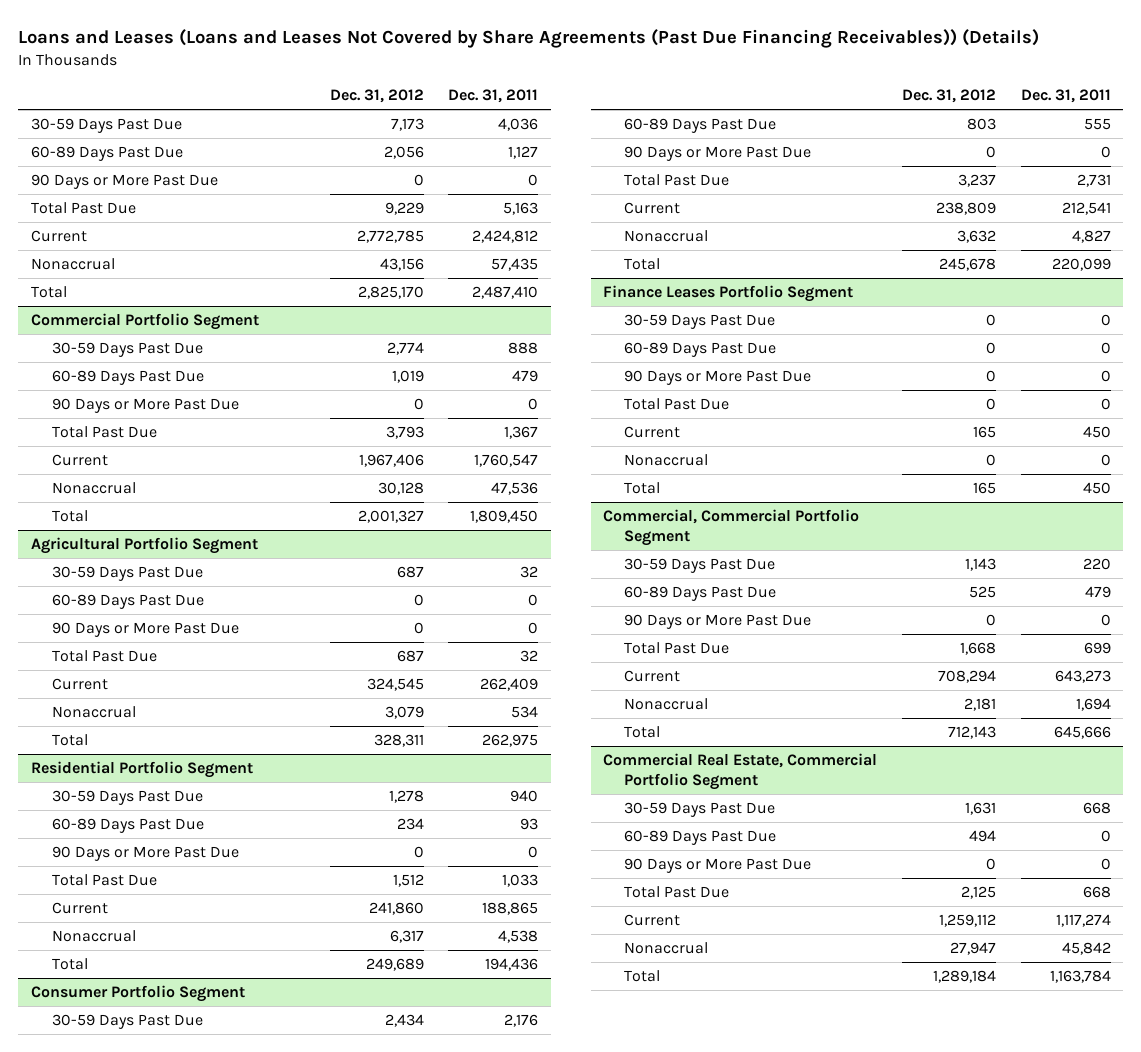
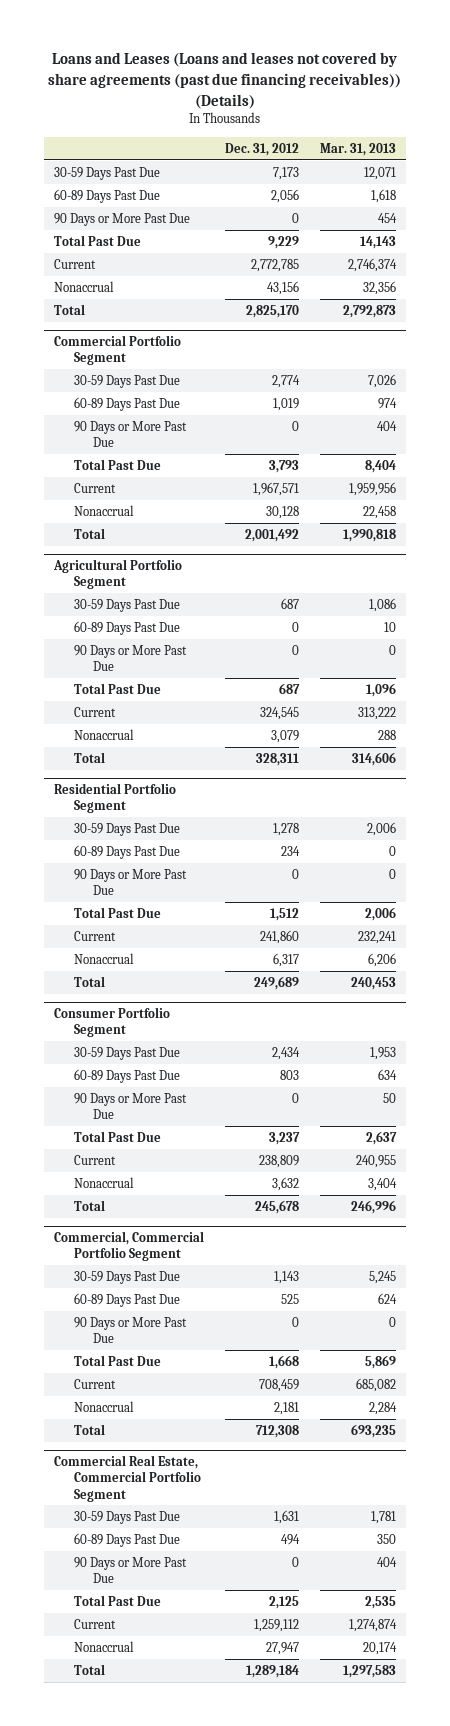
[18,29,1040,49] Loans and Leases (Loans and Leases Not Covered by Share Agreements (Past Due Financing Receivables)) (Details) -> [48,52,402,109] Loans and Leases (Loans and leases not covered by share agreements (past due financing receivables)) (Details)
[448,88,539,103] Dec. 31, 2011 -> none
none -> [319,142,396,156] Mar. 31, 2013
[358,454,424,468] 1,967,406 -> [253,481,300,496] 1,967,571
[357,510,424,524] 2,001,327 -> [245,528,300,542] 2,001,492
[603,285,854,303] Finance Leases Portfolio Segment -> none
[624,314,776,330] 30-59 Days Past Due -> none
[624,342,777,358] 60-89 Days Past Due -> none
[624,370,812,386] 90 Days or More Past Due -> none
[624,398,730,411] Total Past Due -> none
[624,426,681,439] Current -> none
[624,454,709,467] Nonaccrual -> none
[624,482,661,495] Total -> none
[937,670,996,684] 708,294 -> [259,1378,300,1392] 708,459
[947,726,996,740] 712,143 -> [256,1424,300,1438] 712,308

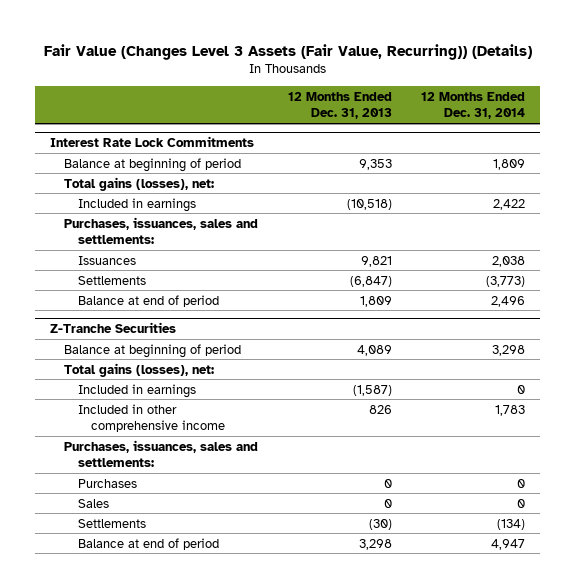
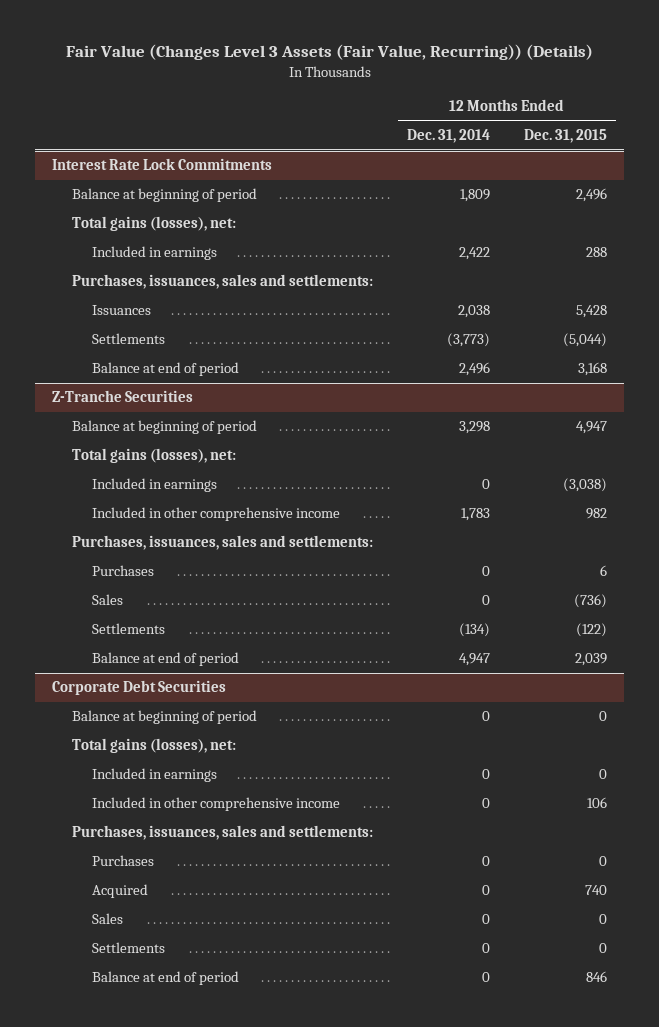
[287,91,392,120] 12 Months Ended Dec. 31, 2013 -> none
none -> [524,129,608,144] Dec. 31, 2015
none -> [51,680,226,696] Corporate Debt Securities
none -> [71,710,257,725] Balance at beginning of period
none -> [71,738,236,754] Total gains (losses), net:
none -> [91,768,217,783] Included in earnings
none -> [91,797,340,812] Included in other comprehensive income
none -> [71,825,373,841] Purchases, issuances, sales and settlements:
none -> [91,855,154,867] Purchases
none -> [91,884,148,899] Acquired
none -> [91,913,123,925] Sales
none -> [91,942,165,954] Settlements
none -> [91,971,239,986] Balance at end of period

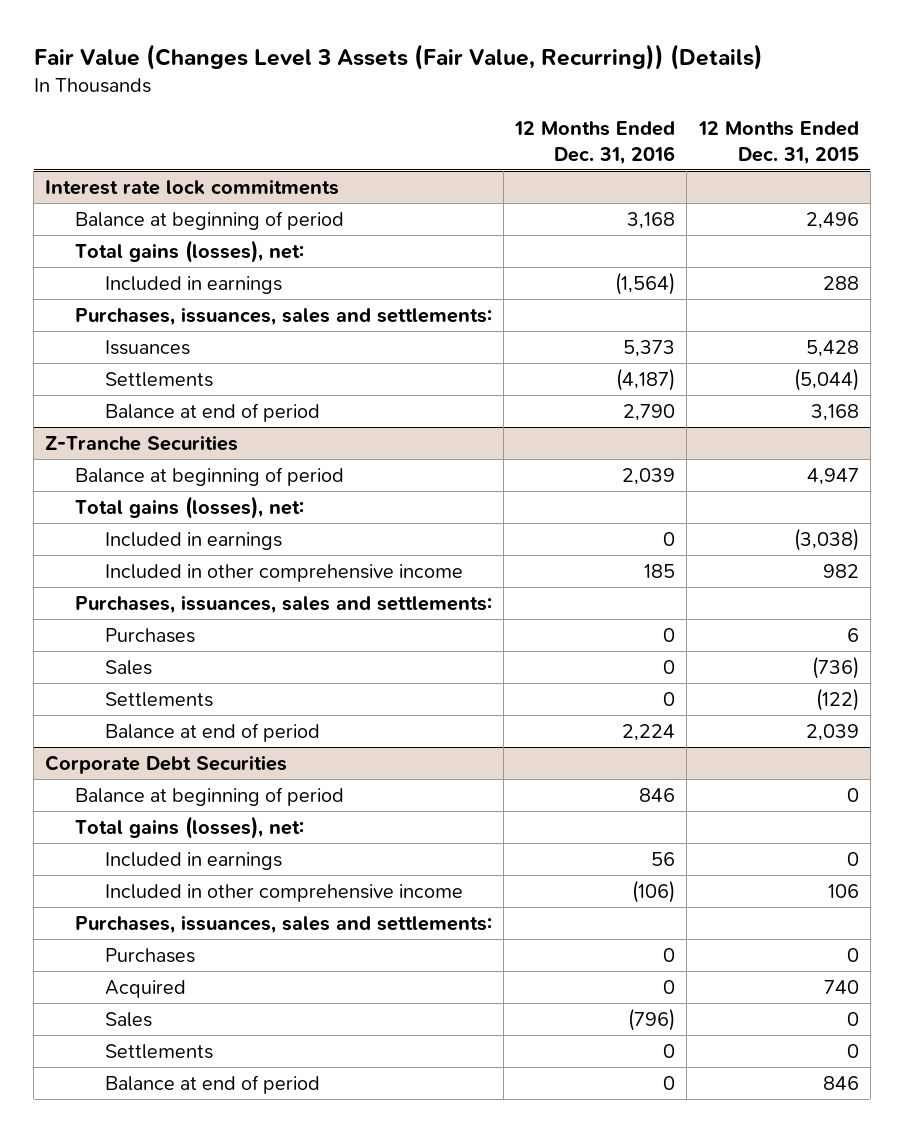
[406,129,490,144] Dec. 31, 2014 -> none
none -> [514,121,676,165] 12 Months Ended Dec. 31, 2016
[51,158,272,171] Interest Rate Lock Commitments -> [45,179,340,196] Interest rate lock commitments

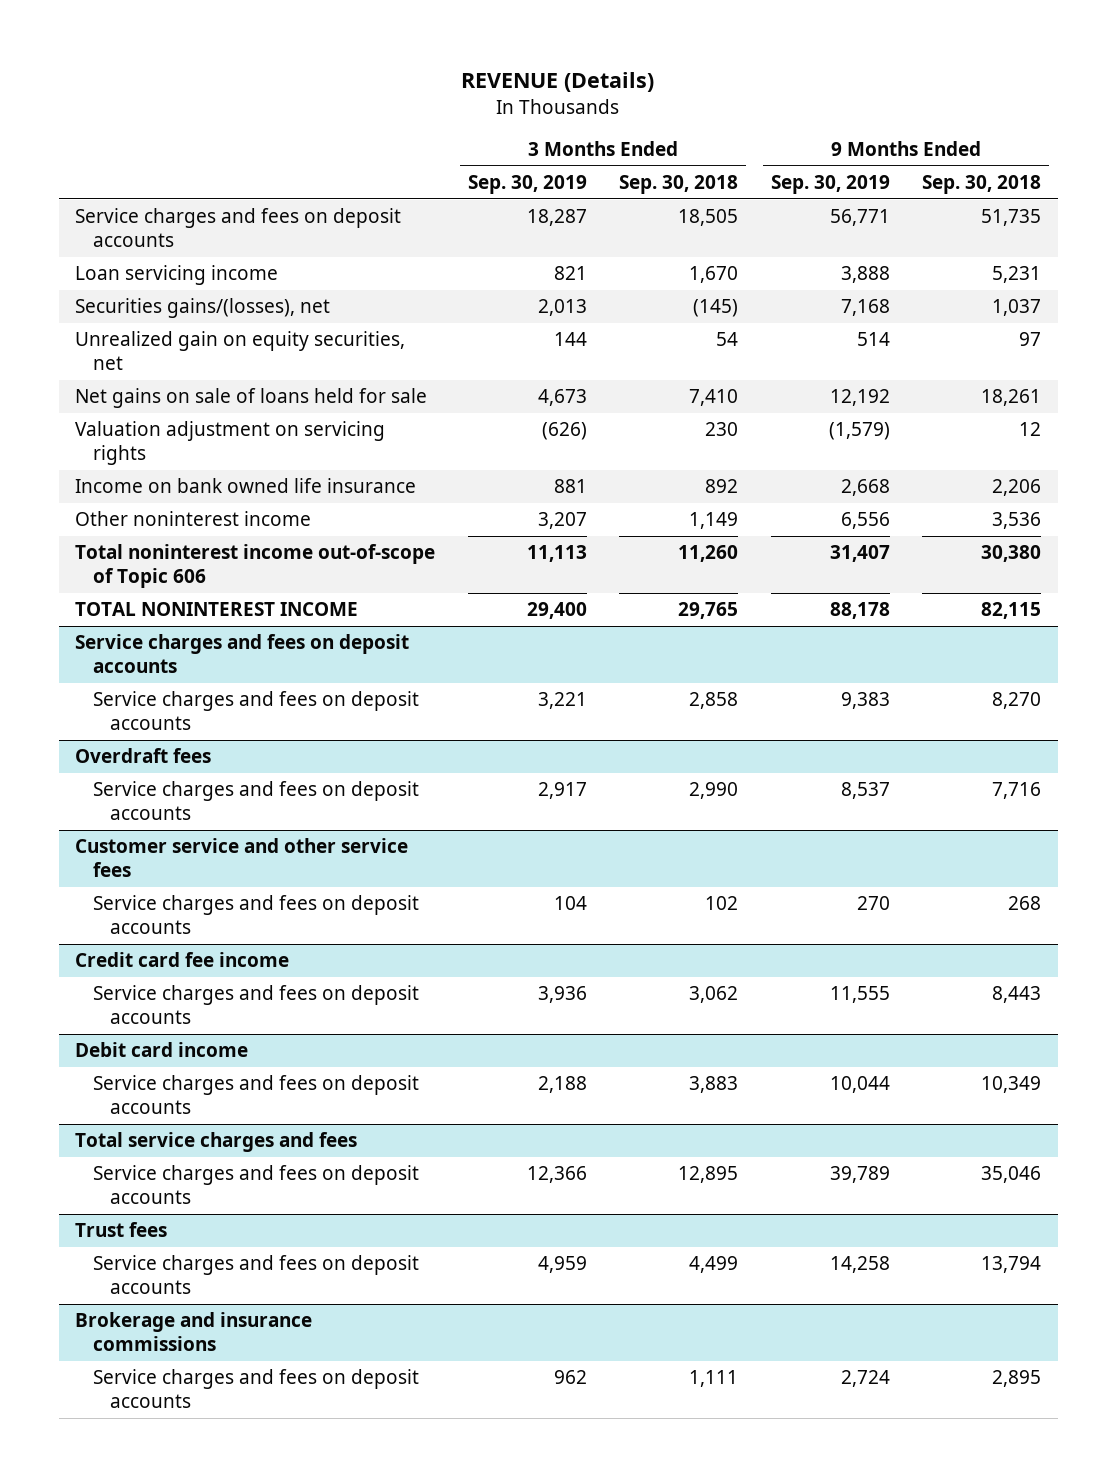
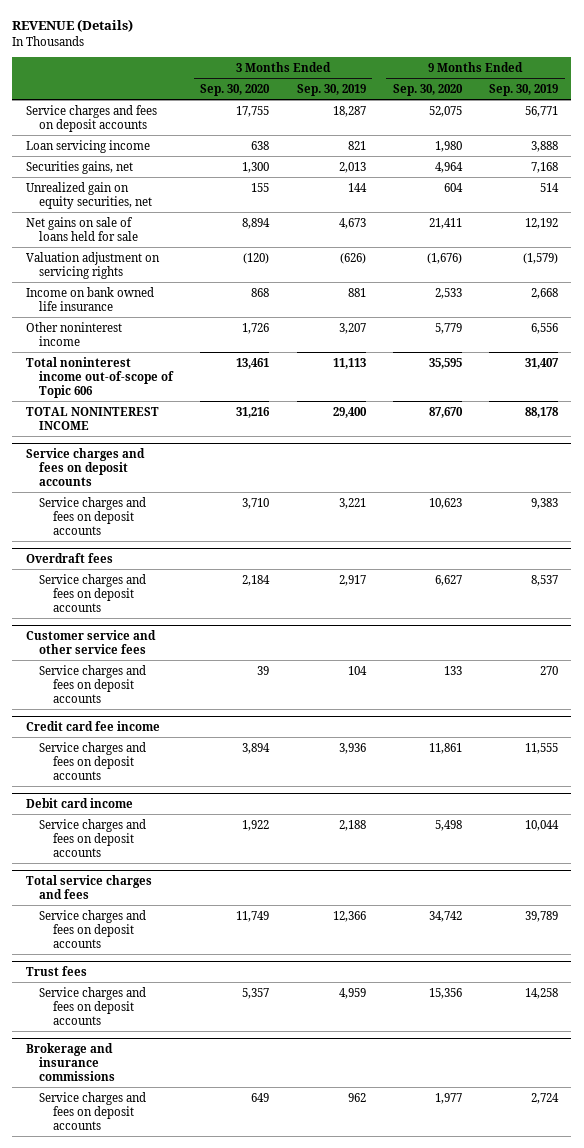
[619,175,739,195] Sep. 30, 2018 -> none
[922,175,1042,195] Sep. 30, 2018 -> none
none -> [200,83,271,96] Sep. 30, 2020
none -> [392,83,463,96] Sep. 30, 2020
[75,298,331,319] Securities gains/(losses), net -> [25,160,133,174] Securities gains, net

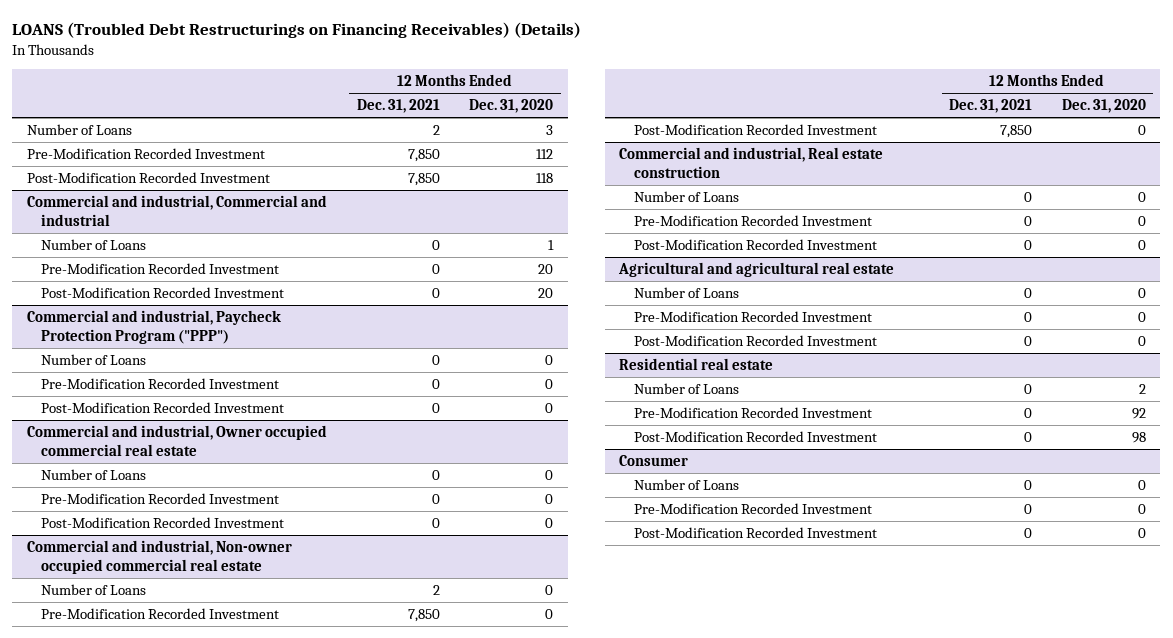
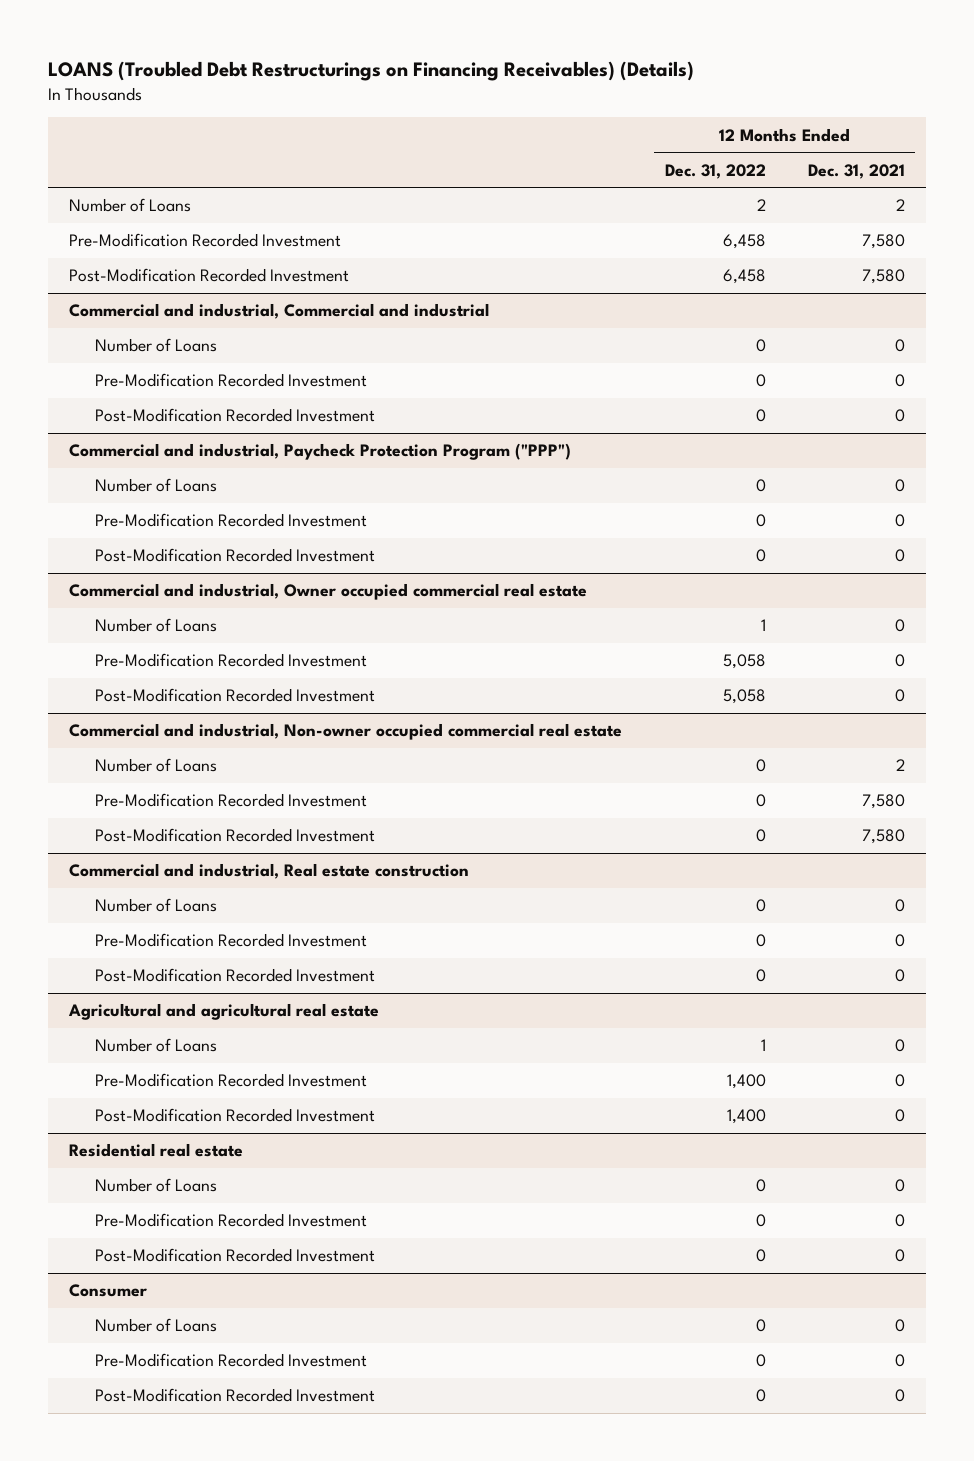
[469,99,554,114] Dec. 31, 2020 -> none
none -> [664,163,766,179] Dec. 31, 2022
[407,148,440,162] 7,850 -> [861,234,905,250] 7,580
[407,172,440,186] 7,850 -> [861,269,905,285] 7,580
[407,608,440,622] 7,850 -> [861,794,905,810] 7,580
[999,124,1032,138] 7,850 -> [861,829,905,845] 7,580

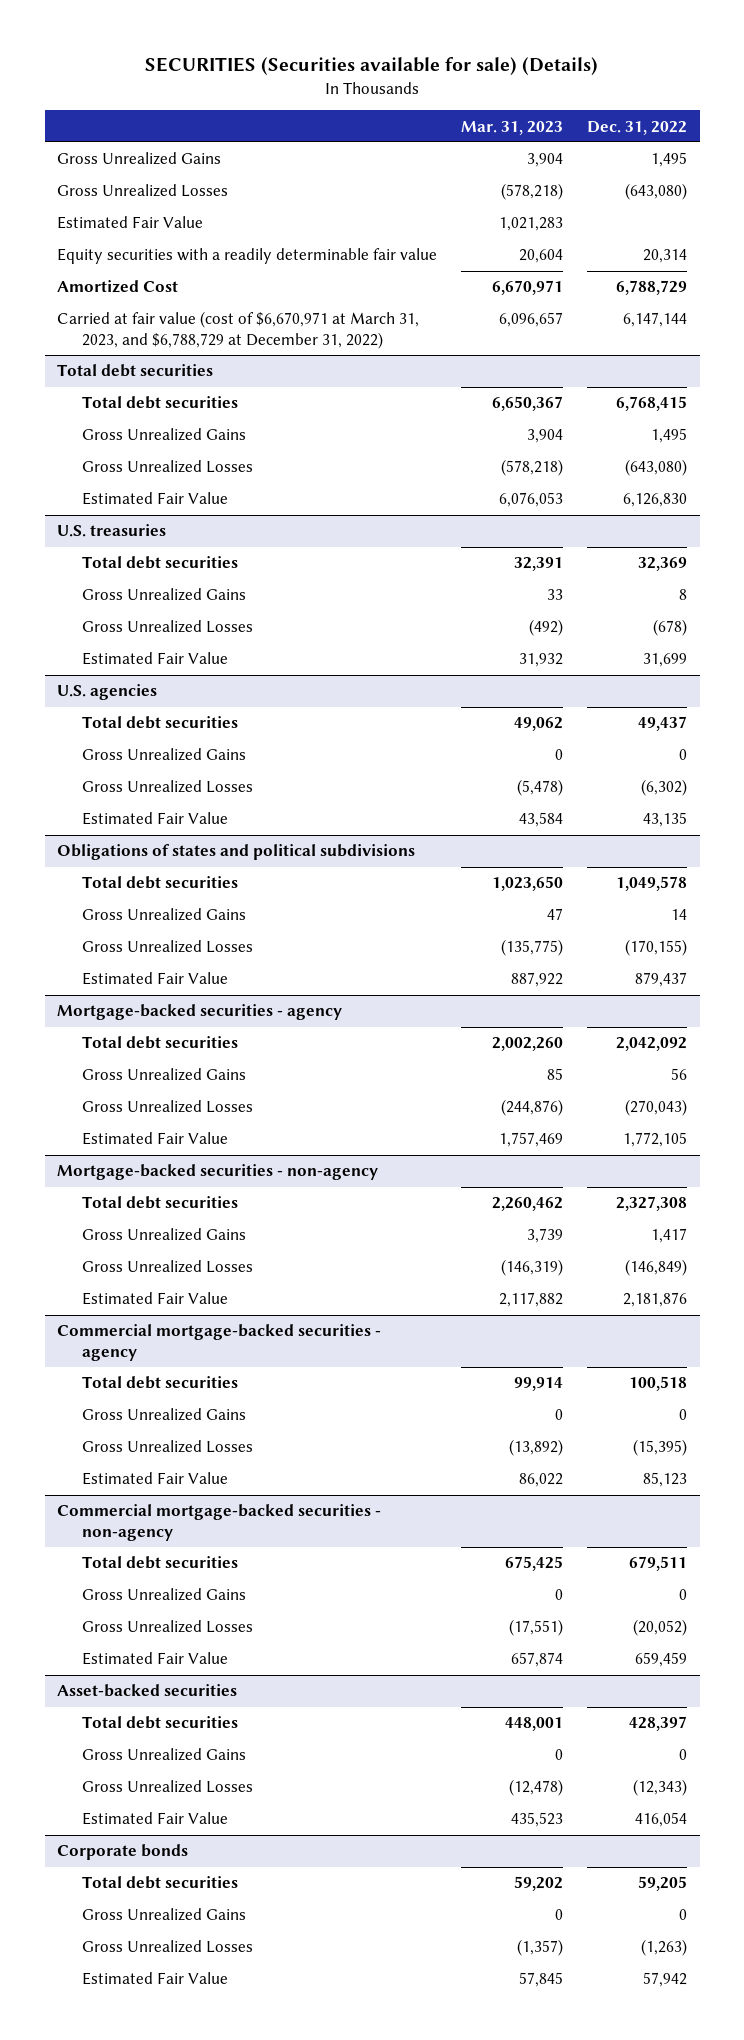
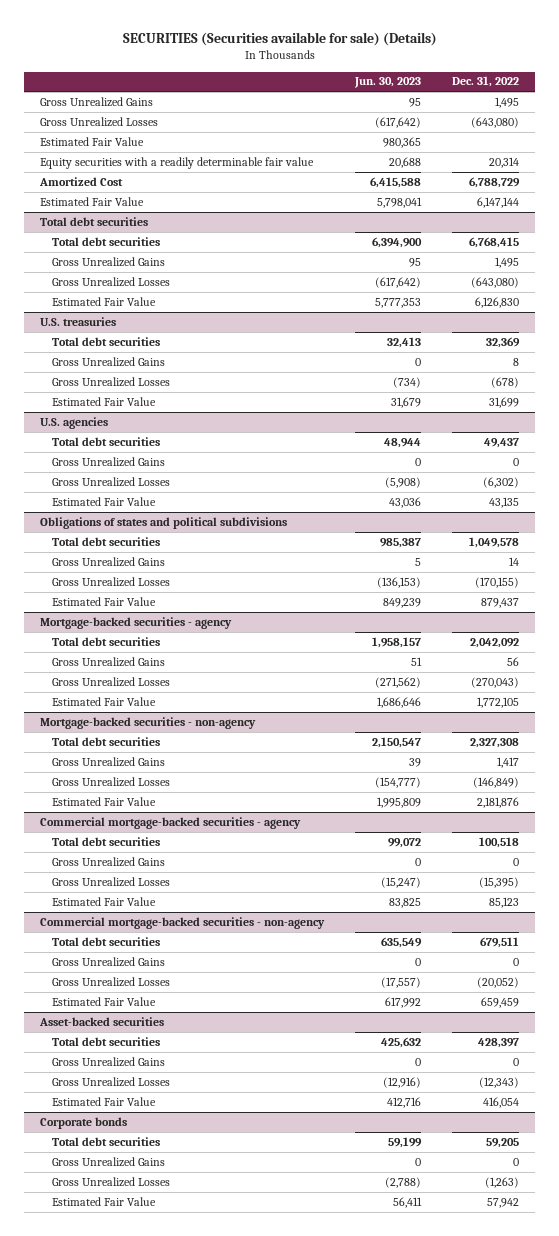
[461,120,564,135] Mar. 31, 2023 -> none
none -> [354,77,422,89] Jun. 30, 2023
[56,311,419,349] Carried at fair value (cost of $6,670,971 at March 31, 2023, and $6,788,729 at December 31, 2022) -> [39,196,144,206] Estimated Fair Value

